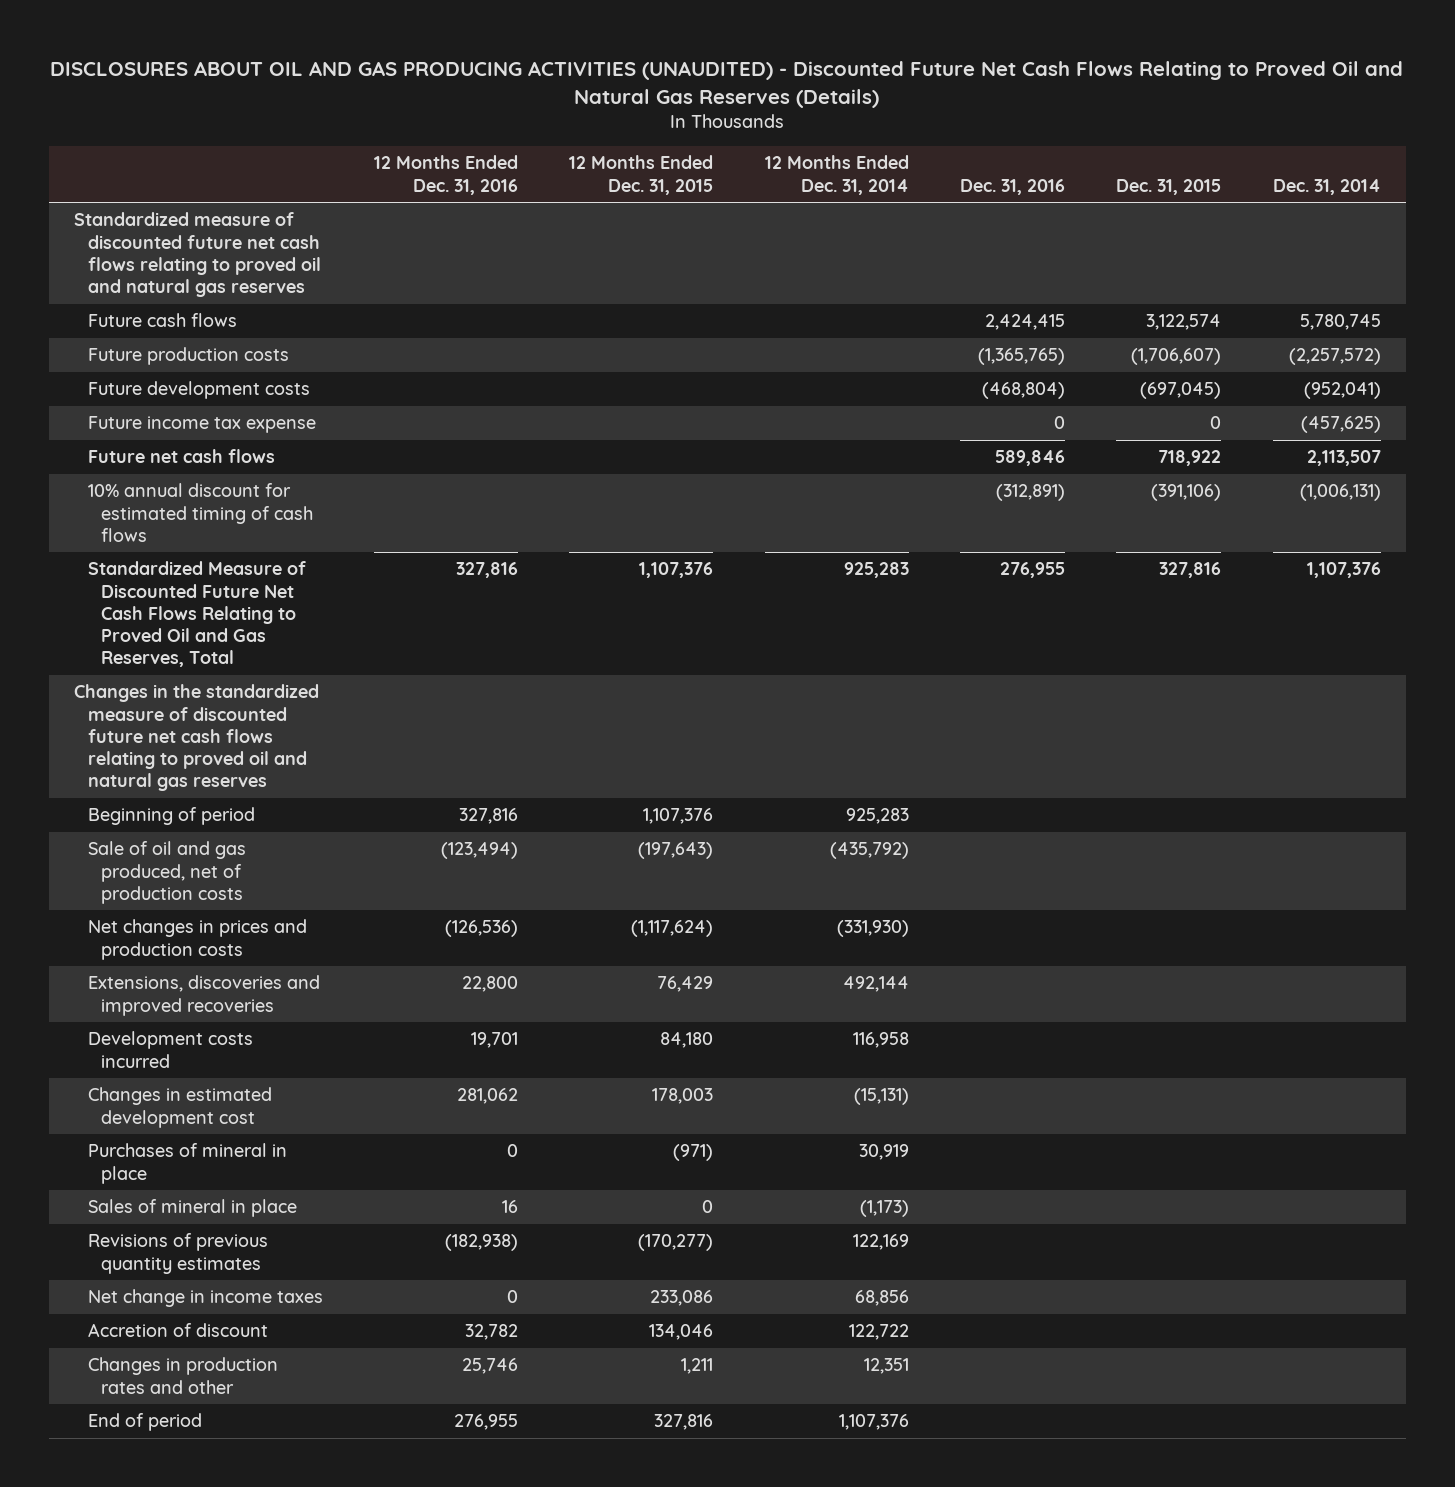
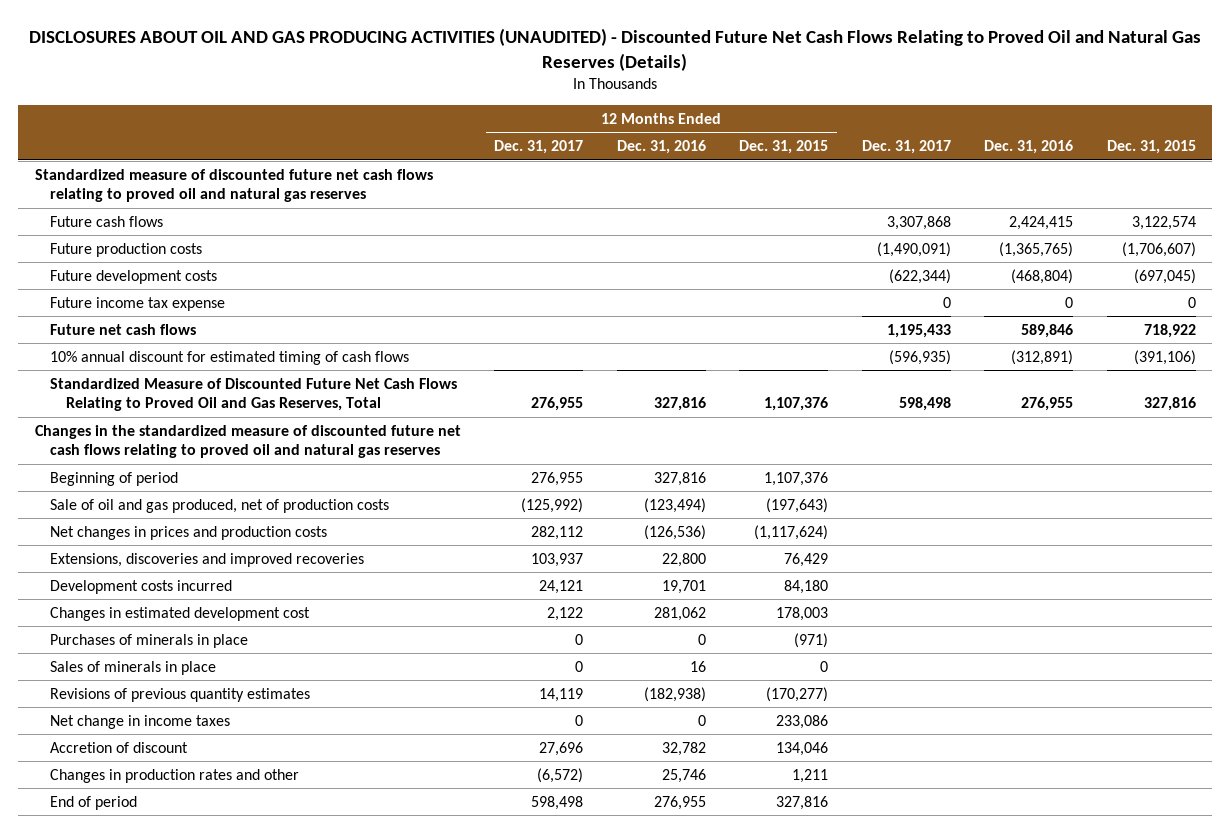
[764,155,909,195] 12 Months Ended Dec. 31, 2014 -> none
[1272,178,1381,195] Dec. 31, 2014 -> none
none -> [494,140,584,155] Dec. 31, 2017
none -> [861,140,951,155] Dec. 31, 2017
[87,1143,287,1184] Purchases of mineral in place -> [50,633,249,648] Purchases of minerals in place
[87,1199,297,1218] Sales of mineral in place -> [50,660,217,675] Sales of minerals in place

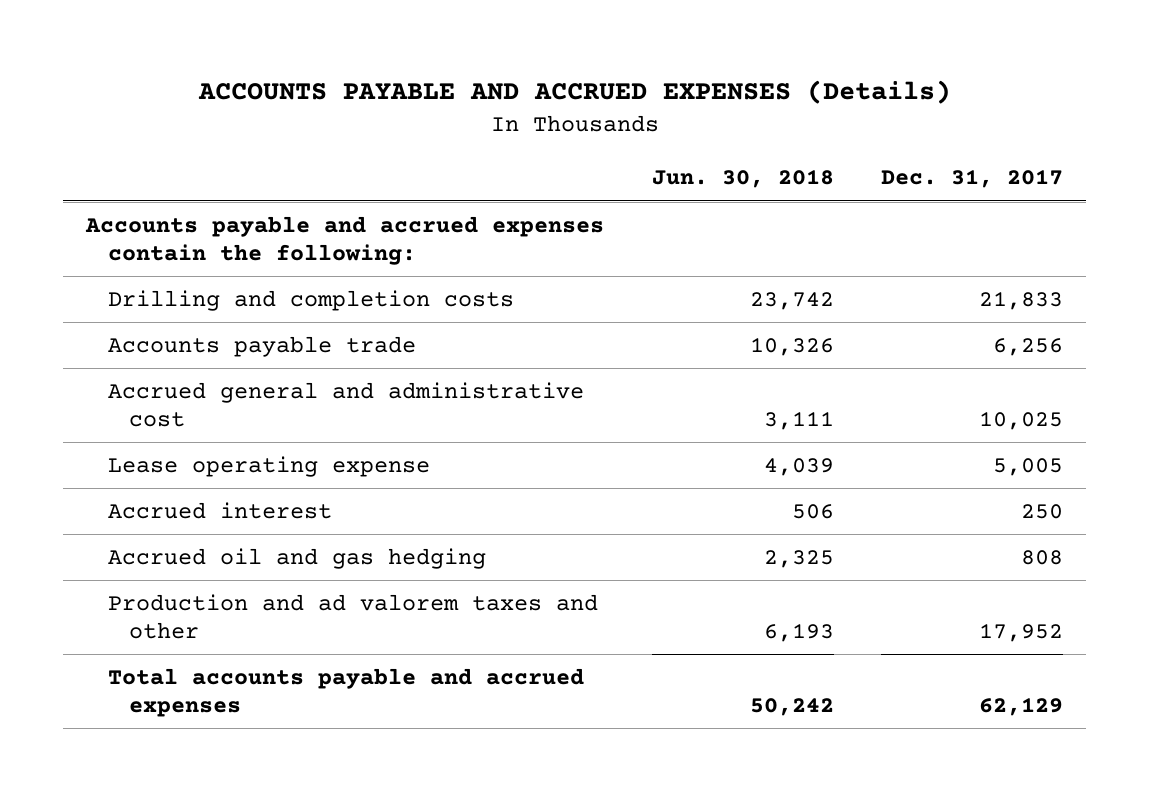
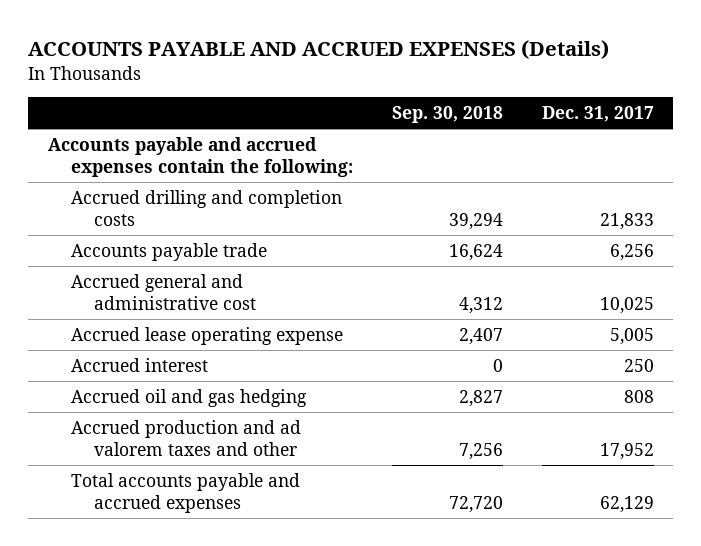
[651,169,834,189] Jun. 30, 2018 -> none
none -> [391,105,503,123] Sep. 30, 2018
[107,289,514,311] Drilling and completion costs -> [70,189,342,227] Accrued drilling and completion costs
[107,455,430,477] Lease operating expense -> [70,326,343,345] Accrued lease operating expense
[107,593,598,639] Production and ad valorem taxes and other -> [70,419,301,457] Accrued production and ad valorem taxes and other

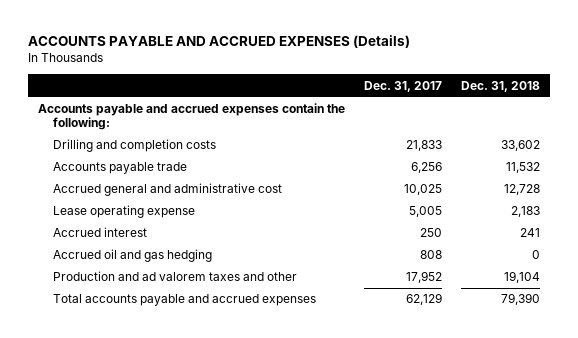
[391,105,503,123] Sep. 30, 2018 -> none
none -> [461,80,541,92] Dec. 31, 2018
[70,189,342,227] Accrued drilling and completion costs -> [53,139,217,153] Drilling and completion costs
[70,326,343,345] Accrued lease operating expense -> [53,205,196,219] Lease operating expense
[70,419,301,457] Accrued production and ad valorem taxes and other -> [53,271,298,282] Production and ad valorem taxes and other

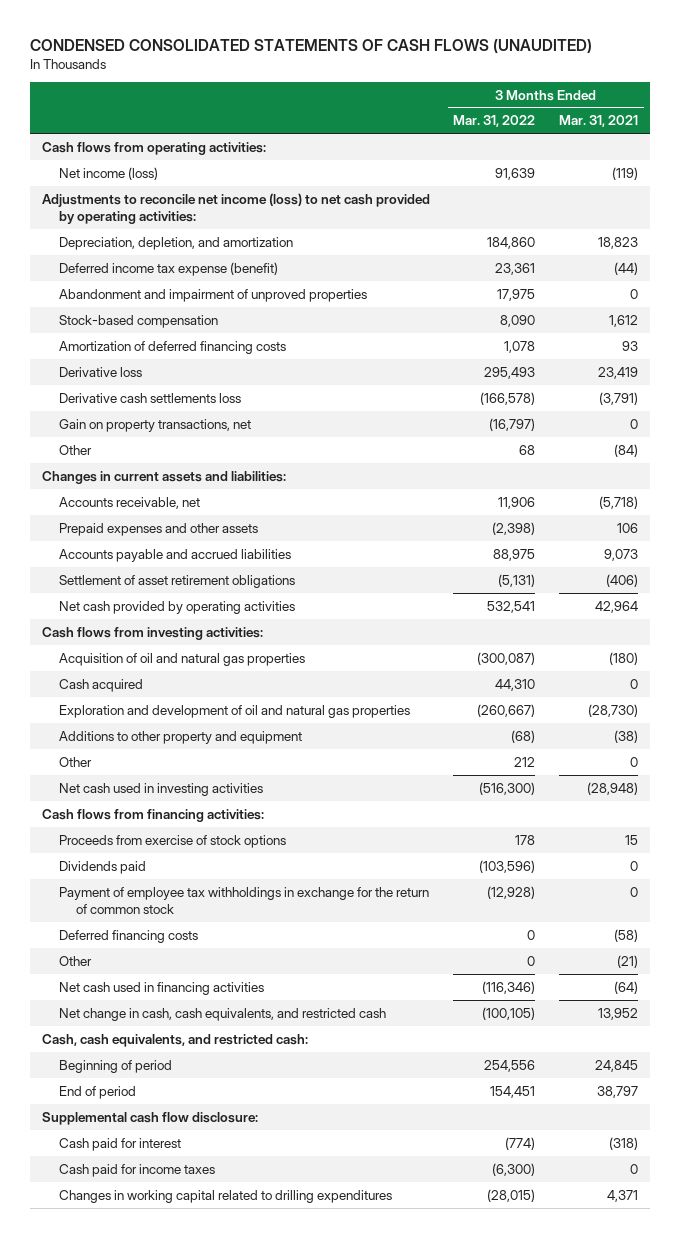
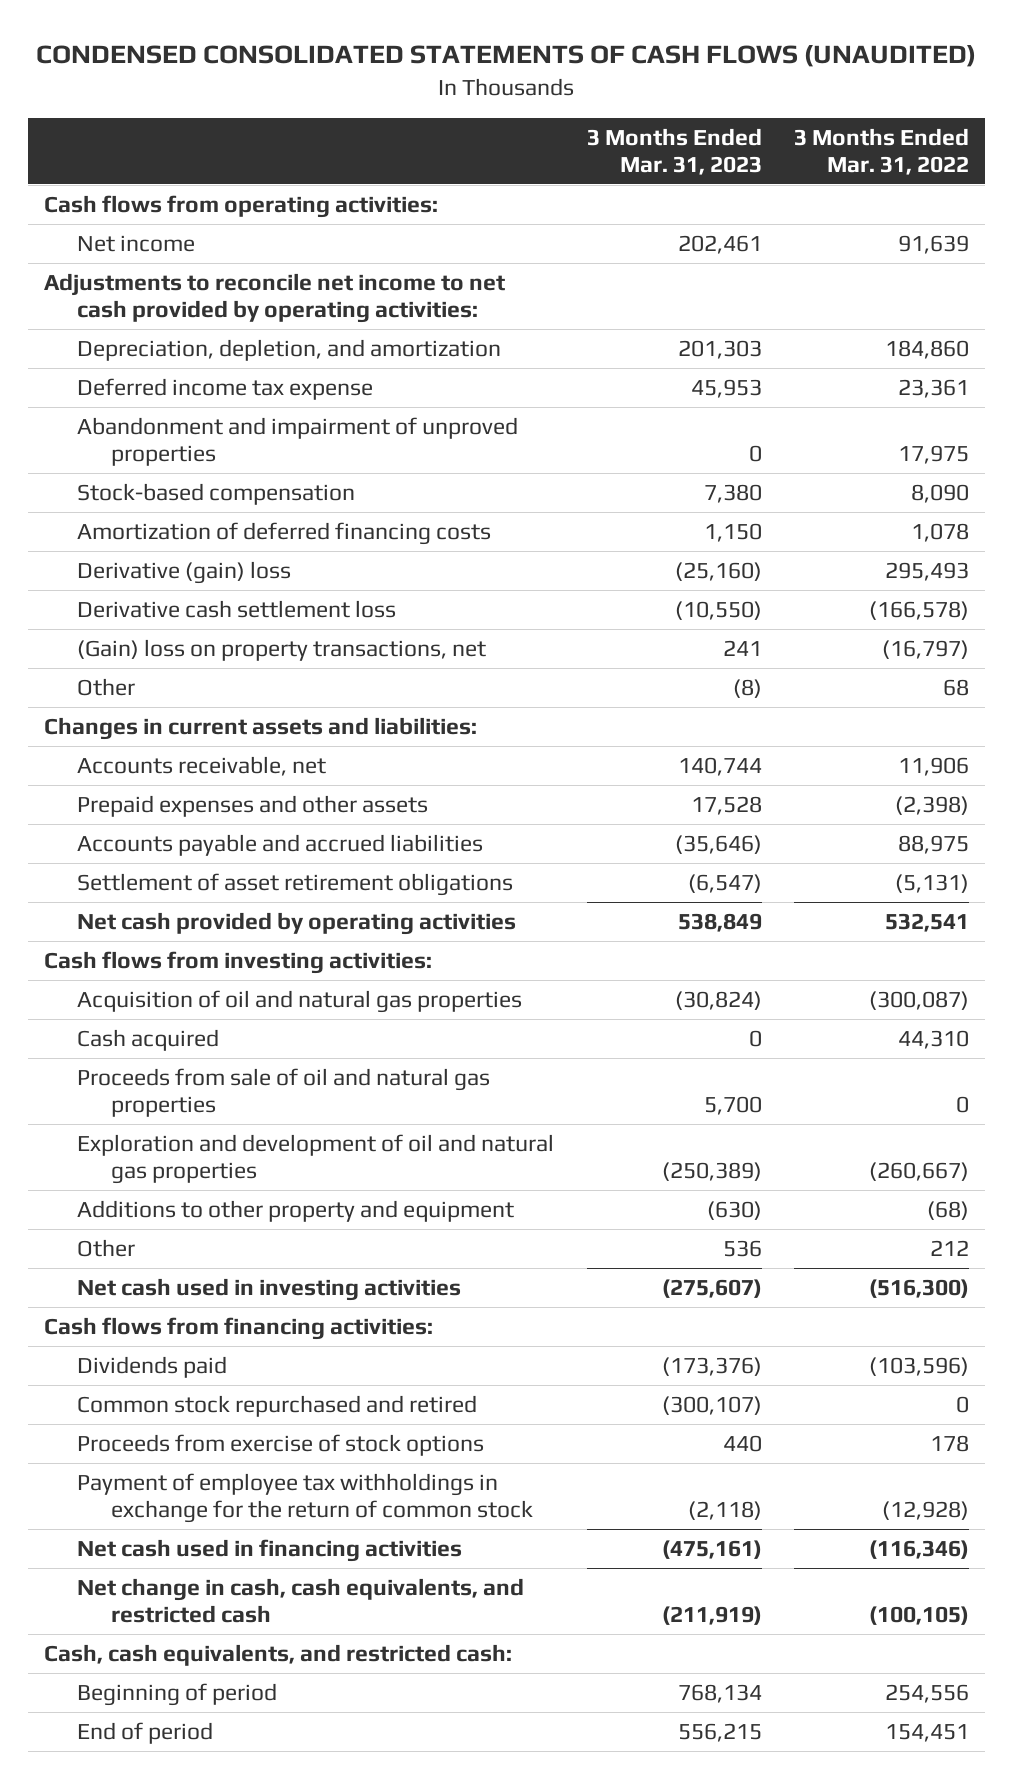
[559,115,639,128] Mar. 31, 2021 -> none
none -> [586,127,762,175] 3 Months Ended Mar. 31, 2023
[58,166,158,180] Net income (loss) -> [77,235,196,253] Net income
[41,192,430,224] Adjustments to reconcile net income (loss) to net cash provided by operating activities: -> [43,273,505,324] Adjustments to reconcile net income to net cash provided by operating activities:
[58,261,278,276] Deferred income tax expense (benefit) -> [77,378,374,401] Deferred income tax expense
[58,366,142,377] Derivative loss -> [77,561,292,585] Derivative (gain) loss
[58,392,241,403] Derivative cash settlements loss -> [77,600,397,619] Derivative cash settlement loss
[58,418,251,432] Gain on property transactions, net -> [77,639,487,662] (Gain) loss on property transactions, net
none -> [77,1068,491,1118] Proceeds from sale of oil and natural gas properties
none -> [77,1395,478,1418] Common stock repurchased and retired
[58,834,286,848] Proceeds from exercise of stock options -> [77,1434,485,1457] Proceeds from exercise of stock options
[58,929,198,943] Deferred financing costs -> none
[58,955,92,966] Other -> none
[41,1111,258,1125] Supplemental cash flow disclosure: -> none
[58,1137,181,1151] Cash paid for interest -> none
[58,1163,215,1177] Cash paid for income taxes -> none
[58,1189,392,1203] Changes in working capital related to drilling expenditures -> none

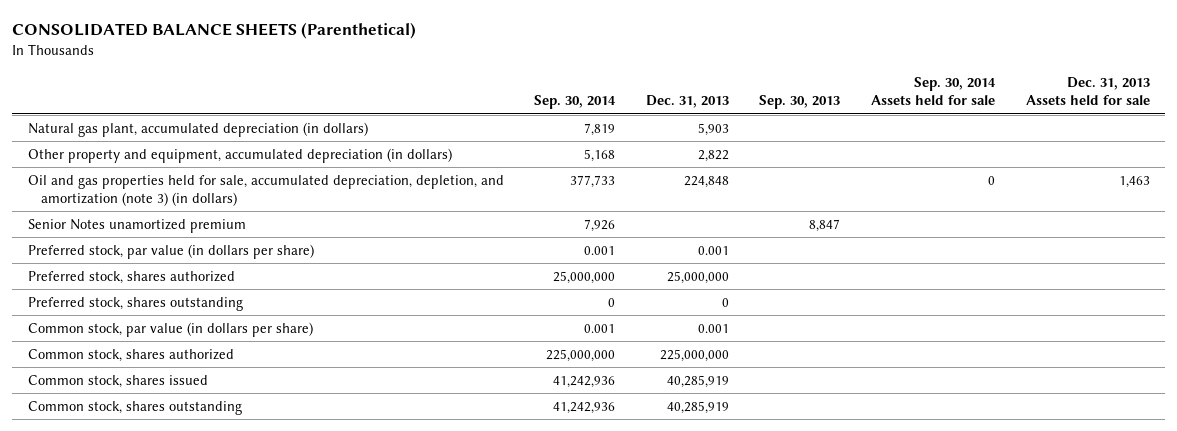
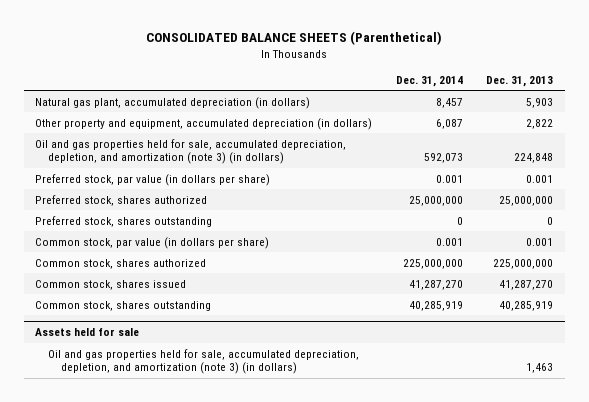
[534,95,617,110] Sep. 30, 2014 -> none
[759,95,841,110] Sep. 30, 2013 -> none
[870,77,996,106] Sep. 30, 2014 Assets held for sale -> none
[1025,77,1150,106] Dec. 31, 2013 Assets held for sale -> none
none -> [395,75,463,87] Dec. 31, 2014
[27,218,246,233] Senior Notes unamortized premium -> none
[666,374,729,388] 40,285,919 -> [499,279,554,290] 41,287,270
none -> [35,328,140,337] Assets held for sale
none -> [47,348,359,375] Oil and gas properties held for sale, accumulated depreciation, depletion, and amortization (note 3) (in dollars)

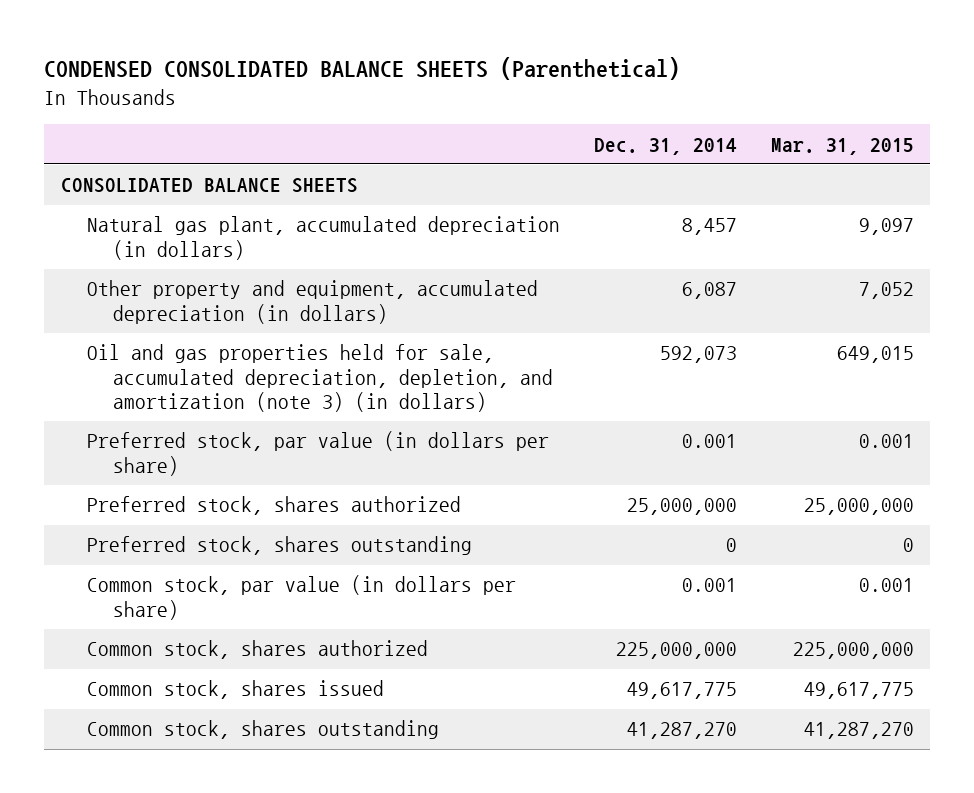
[146,30,443,45] CONSOLIDATED BALANCE SHEETS (Parenthetical) -> [43,56,680,80] CONDENSED CONSOLIDATED BALANCE SHEETS (Parenthetical)
[486,75,554,87] Dec. 31, 2013 -> none
none -> [770,137,914,155] Mar. 31, 2015
none -> [60,178,358,194] CONSOLIDATED BALANCE SHEETS
[35,328,140,337] Assets held for sale -> none
[47,348,359,375] Oil and gas properties held for sale, accumulated depreciation, depletion, and amortization (note 3) (in dollars) -> none
[408,279,463,290] 41,287,270 -> [626,682,737,700] 49,617,775
[408,300,463,311] 40,285,919 -> [626,722,737,740] 41,287,270

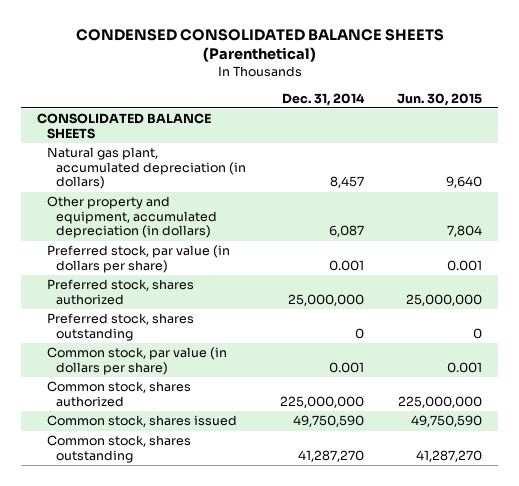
[770,137,914,155] Mar. 31, 2015 -> none
none -> [396,92,482,106] Jun. 30, 2015
[86,344,553,412] Oil and gas properties held for sale, accumulated depreciation, depletion, and amortization (note 3) (in dollars) -> none
[626,682,737,700] 49,617,775 -> [292,415,364,428] 49,750,590

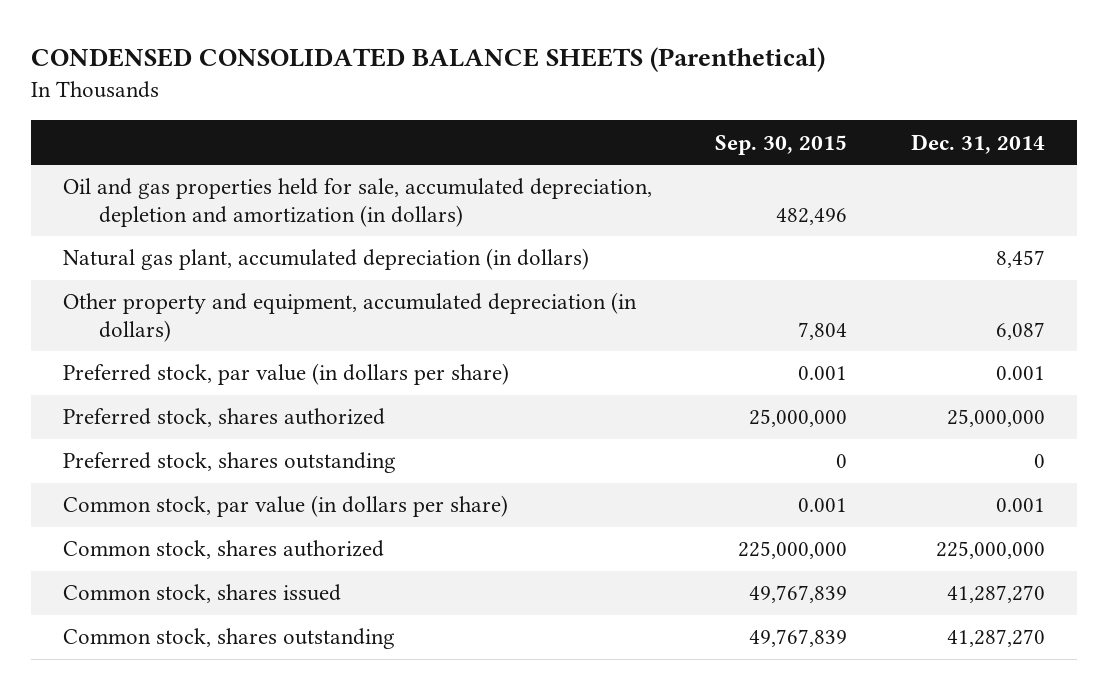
[396,92,482,106] Jun. 30, 2015 -> none
none -> [715,134,848,155] Sep. 30, 2015
[37,113,212,139] CONSOLIDATED BALANCE SHEETS -> none
none -> [62,178,652,227] Oil and gas properties held for sale, accumulated depreciation, depletion and amortization (in dollars)
[292,415,364,428] 49,750,590 -> [947,585,1046,604] 41,287,270

